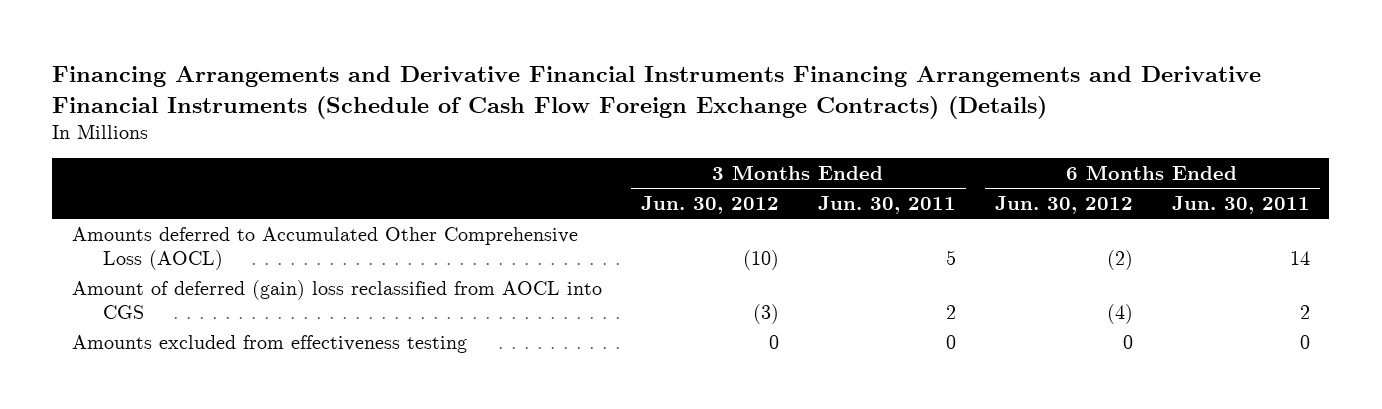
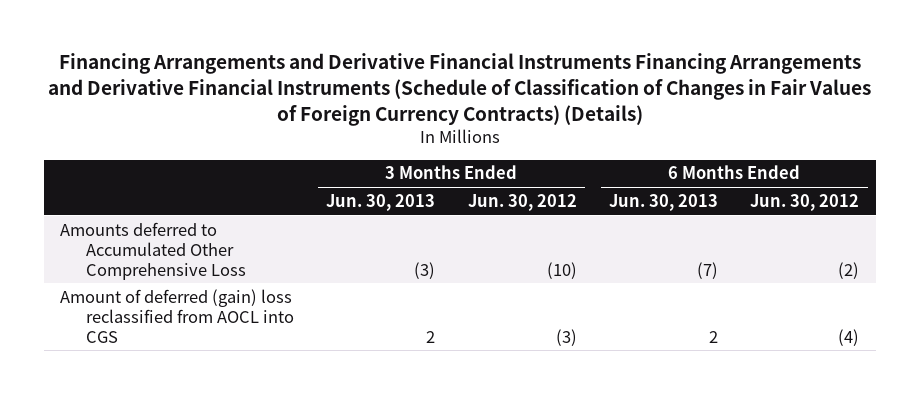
[52,66,1262,119] Financing Arrangements and Derivative Financial Instruments Financing Arrangements and Derivative Financial Instruments (Schedule of Cash Flow Foreign Exchange Contracts) (Details) -> [47,53,871,126] Financing Arrangements and Derivative Financial Instruments Financing Arrangements and Derivative Financial Instruments (Schedule of Classification of Changes in Fair Values of Foreign Currency Contracts) (Details)
[817,195,956,214] Jun. 30, 2011 -> none
[1171,195,1310,214] Jun. 30, 2011 -> none
none -> [326,193,436,211] Jun. 30, 2013
none -> [609,193,719,211] Jun. 30, 2013
[71,226,578,270] Amounts deferred to Accumulated Other Comprehensive Loss (AOCL) -> [59,221,246,280] Amounts deferred to Accumulated Other Comprehensive Loss
[71,334,467,353] Amounts excluded from effectiveness testing -> none

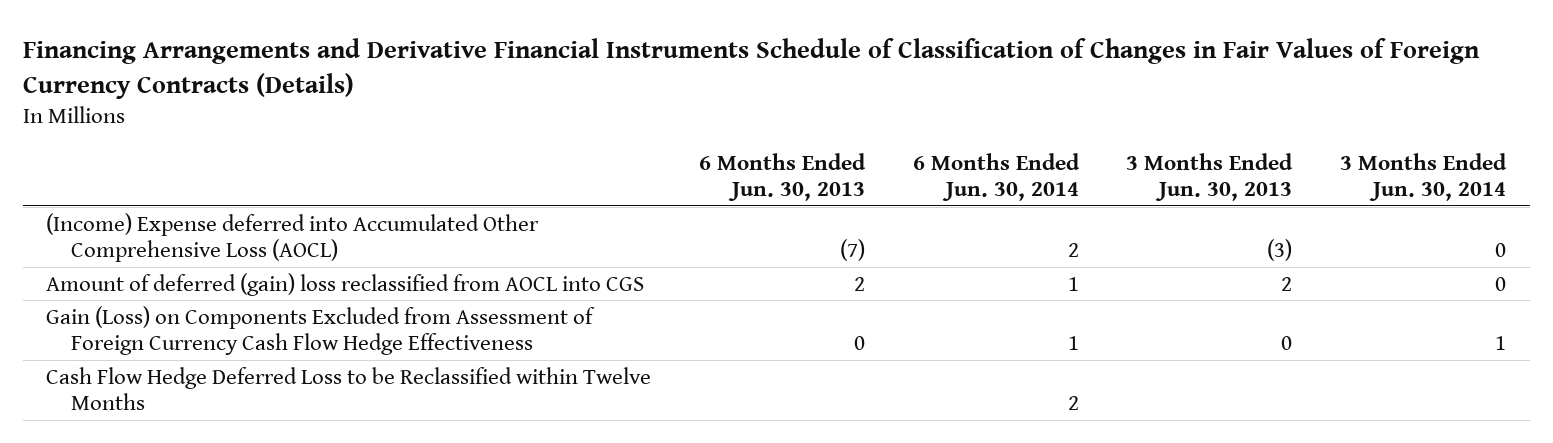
[47,53,871,126] Financing Arrangements and Derivative Financial Instruments Financing Arrangements and Derivative Financial Instruments (Schedule of Classification of Changes in Fair Values of Foreign Currency Contracts) (Details) -> [22,37,1480,99] Financing Arrangements and Derivative Financial Instruments Schedule of Classification of Changes in Fair Values of Foreign Currency Contracts (Details)
[467,193,577,211] Jun. 30, 2012 -> none
[750,193,860,211] Jun. 30, 2012 -> none
none -> [912,152,1080,202] 6 Months Ended Jun. 30, 2014
none -> [1340,152,1508,202] 3 Months Ended Jun. 30, 2014
[59,221,246,280] Amounts deferred to Accumulated Other Comprehensive Loss -> [46,212,540,263] (Income) Expense deferred into Accumulated Other Comprehensive Loss (AOCL)
none -> [46,305,596,356] Gain (Loss) on Components Excluded from Assessment of Foreign Currency Cash Flow Hedge Effectiveness
none -> [46,366,652,411] Cash Flow Hedge Deferred Loss to be Reclassified within Twelve Months

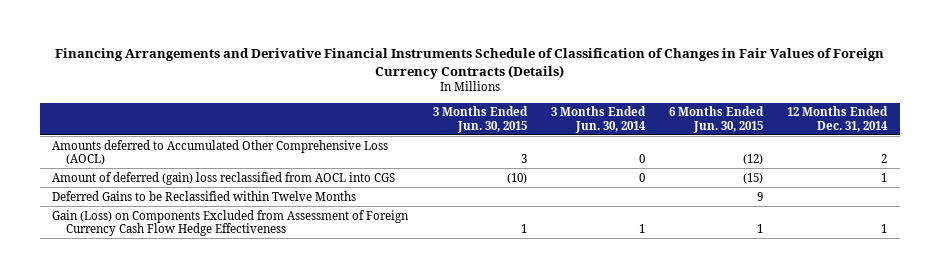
[699,152,867,202] 6 Months Ended Jun. 30, 2013 -> none
[912,152,1080,202] 6 Months Ended Jun. 30, 2014 -> none
[1126,152,1294,202] 3 Months Ended Jun. 30, 2013 -> none
none -> [432,106,528,133] 3 Months Ended Jun. 30, 2015
none -> [669,106,765,133] 6 Months Ended Jun. 30, 2015
none -> [787,106,889,132] 12 Months Ended Dec. 31, 2014
[46,212,540,263] (Income) Expense deferred into Accumulated Other Comprehensive Loss (AOCL) -> [52,139,389,165] Amounts deferred to Accumulated Other Comprehensive Loss (AOCL)
none -> [52,190,357,201] Deferred Gains to be Reclassified within Twelve Months
[46,366,652,411] Cash Flow Hedge Deferred Loss to be Reclassified within Twelve Months -> none

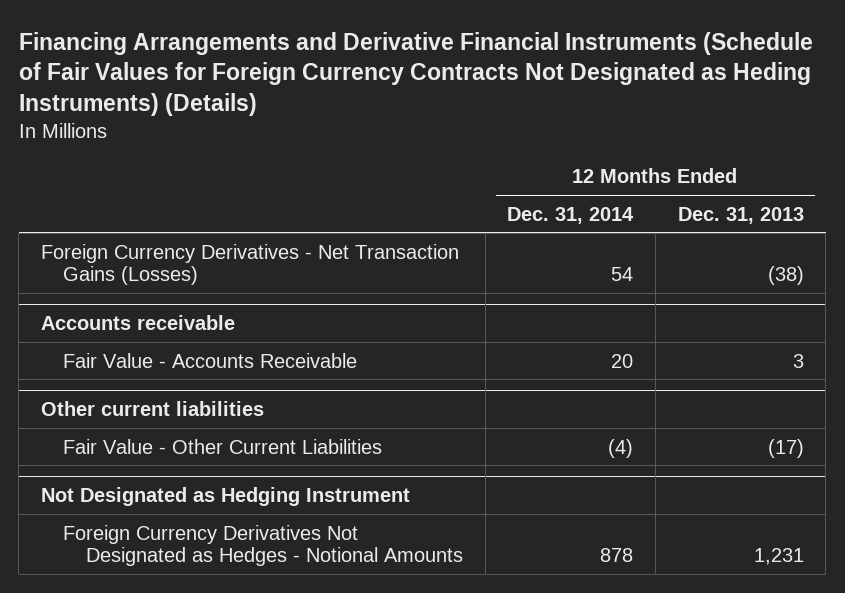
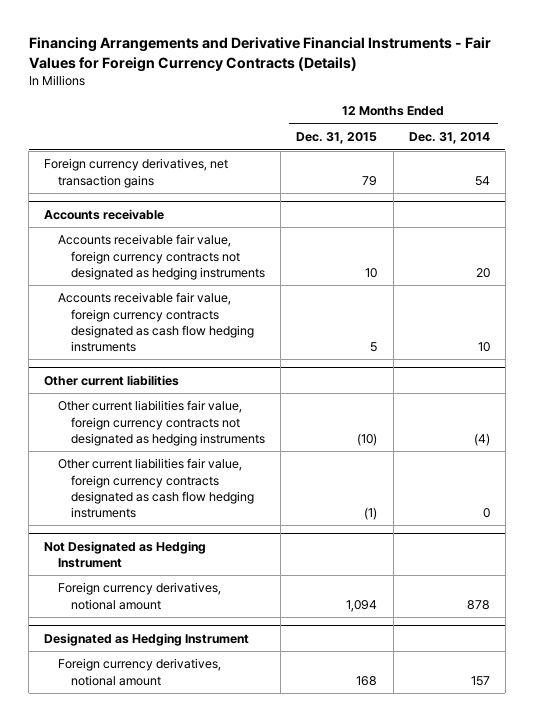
[18,31,813,117] Financing Arrangements and Derivative Financial Instruments (Schedule of Fair Values for Foreign Currency Contracts Not Designated as Heding Instruments) (Details) -> [28,37,491,72] Financing Arrangements and Derivative Financial Instruments - Fair Values for Foreign Currency Contracts (Details)
[677,206,804,224] Dec. 31, 2013 -> none
none -> [296,132,378,145] Dec. 31, 2015
[41,243,460,286] Foreign Currency Derivatives - Net Transaction Gains (Losses) -> [44,158,229,188] Foreign currency derivatives, net transaction gains
[63,352,358,368] Fair Value - Accounts Receivable -> [57,234,266,280] Accounts receivable fair value, foreign currency contracts not designated as hedging instruments
none -> [57,292,255,352] Accounts receivable fair value, foreign currency contracts designated as cash flow hedging instruments
[63,438,383,454] Fair Value - Other Current Liabilities -> [57,400,266,446] Other current liabilities fair value, foreign currency contracts not designated as hedging instruments
none -> [57,458,255,518] Other current liabilities fair value, foreign currency contracts designated as cash flow hedging instruments
[63,524,463,567] Foreign Currency Derivatives Not Designated as Hedges - Notional Amounts -> [57,582,221,610] Foreign currency derivatives, notional amount
none -> [44,632,250,646] Designated as Hedging Instrument
none -> [57,658,221,686] Foreign currency derivatives, notional amount

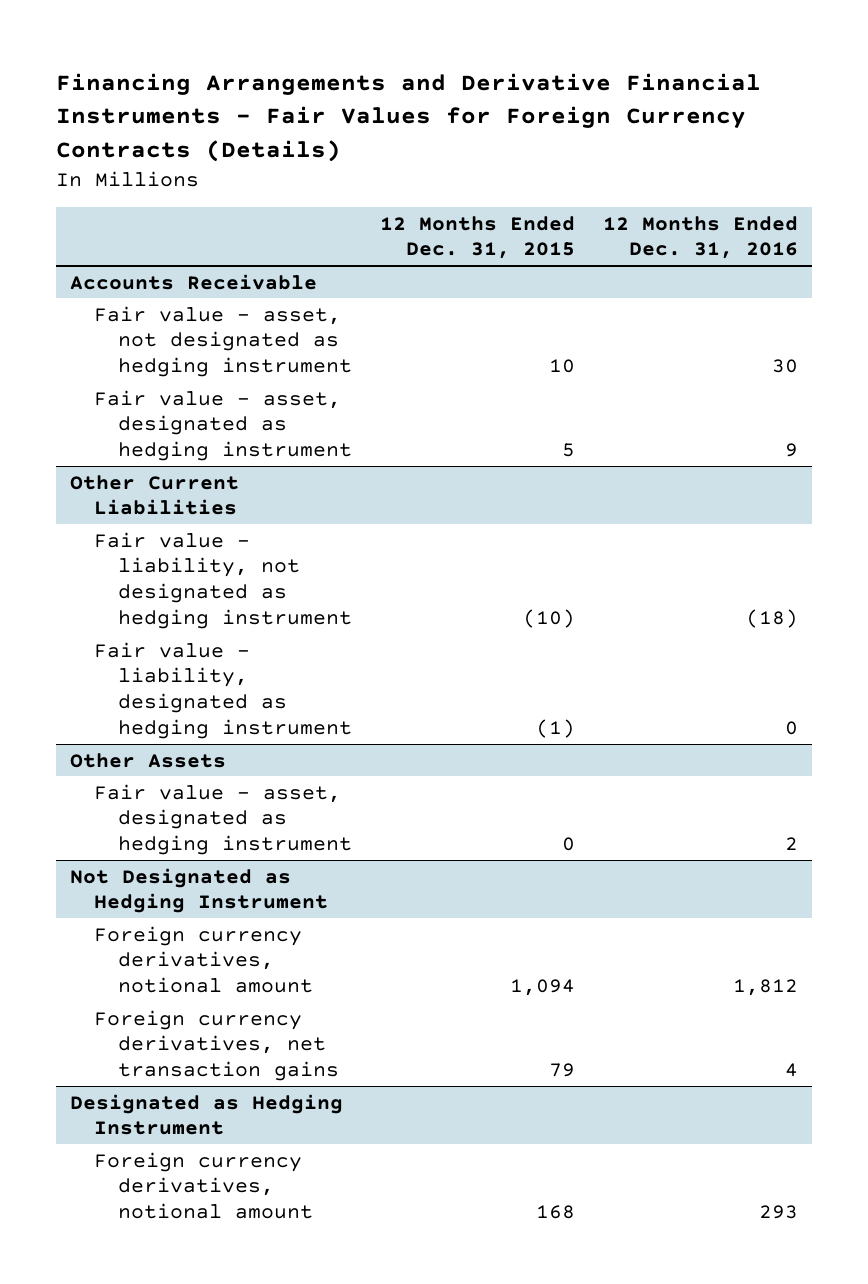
[408,132,490,145] Dec. 31, 2014 -> none
none -> [602,215,798,260] 12 Months Ended Dec. 31, 2016
[44,158,229,188] Foreign currency derivatives, net transaction gains -> none
[44,208,165,220] Accounts receivable -> [70,273,318,290] Accounts Receivable
[57,234,266,280] Accounts receivable fair value, foreign currency contracts not designated as hedging instruments -> [94,305,353,378] Fair value - asset, not designated as hedging instrument
[57,292,255,352] Accounts receivable fair value, foreign currency contracts designated as cash flow hedging instruments -> [94,389,353,462] Fair value - asset, designated as hedging instrument
[44,374,180,386] Other current liabilities -> [70,474,240,516] Other Current Liabilities
[57,400,266,446] Other current liabilities fair value, foreign currency contracts not designated as hedging instruments -> [94,531,353,629] Fair value - liability, not designated as hedging instrument
[57,458,255,518] Other current liabilities fair value, foreign currency contracts designated as cash flow hedging instruments -> [94,641,353,739] Fair value - liability, designated as hedging instrument
none -> [70,752,227,768] Other Assets
none -> [94,783,353,856] Fair value - asset, designated as hedging instrument
none -> [94,1009,340,1082] Foreign currency derivatives, net transaction gains

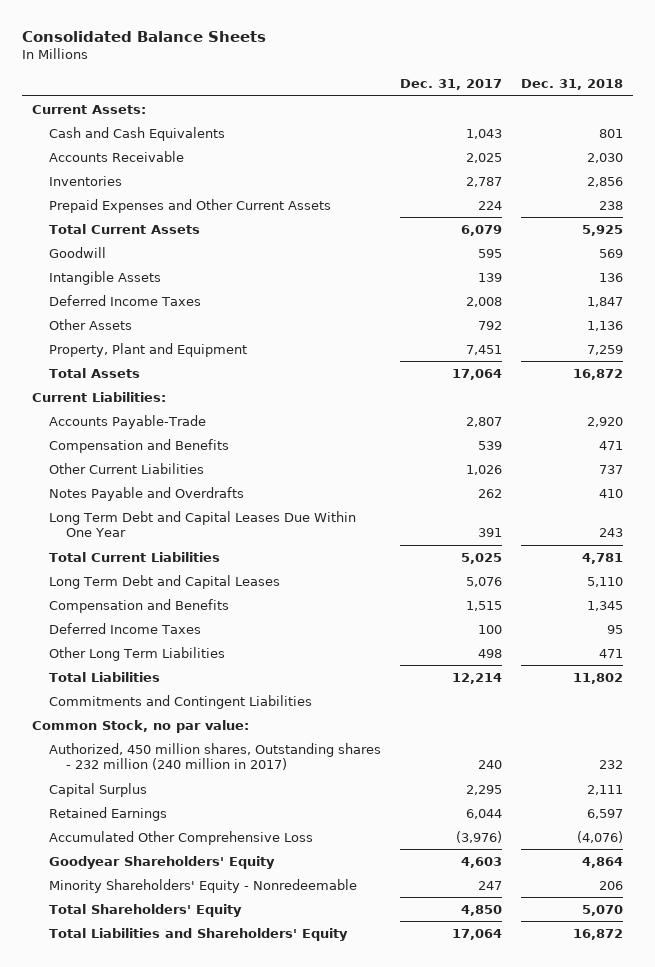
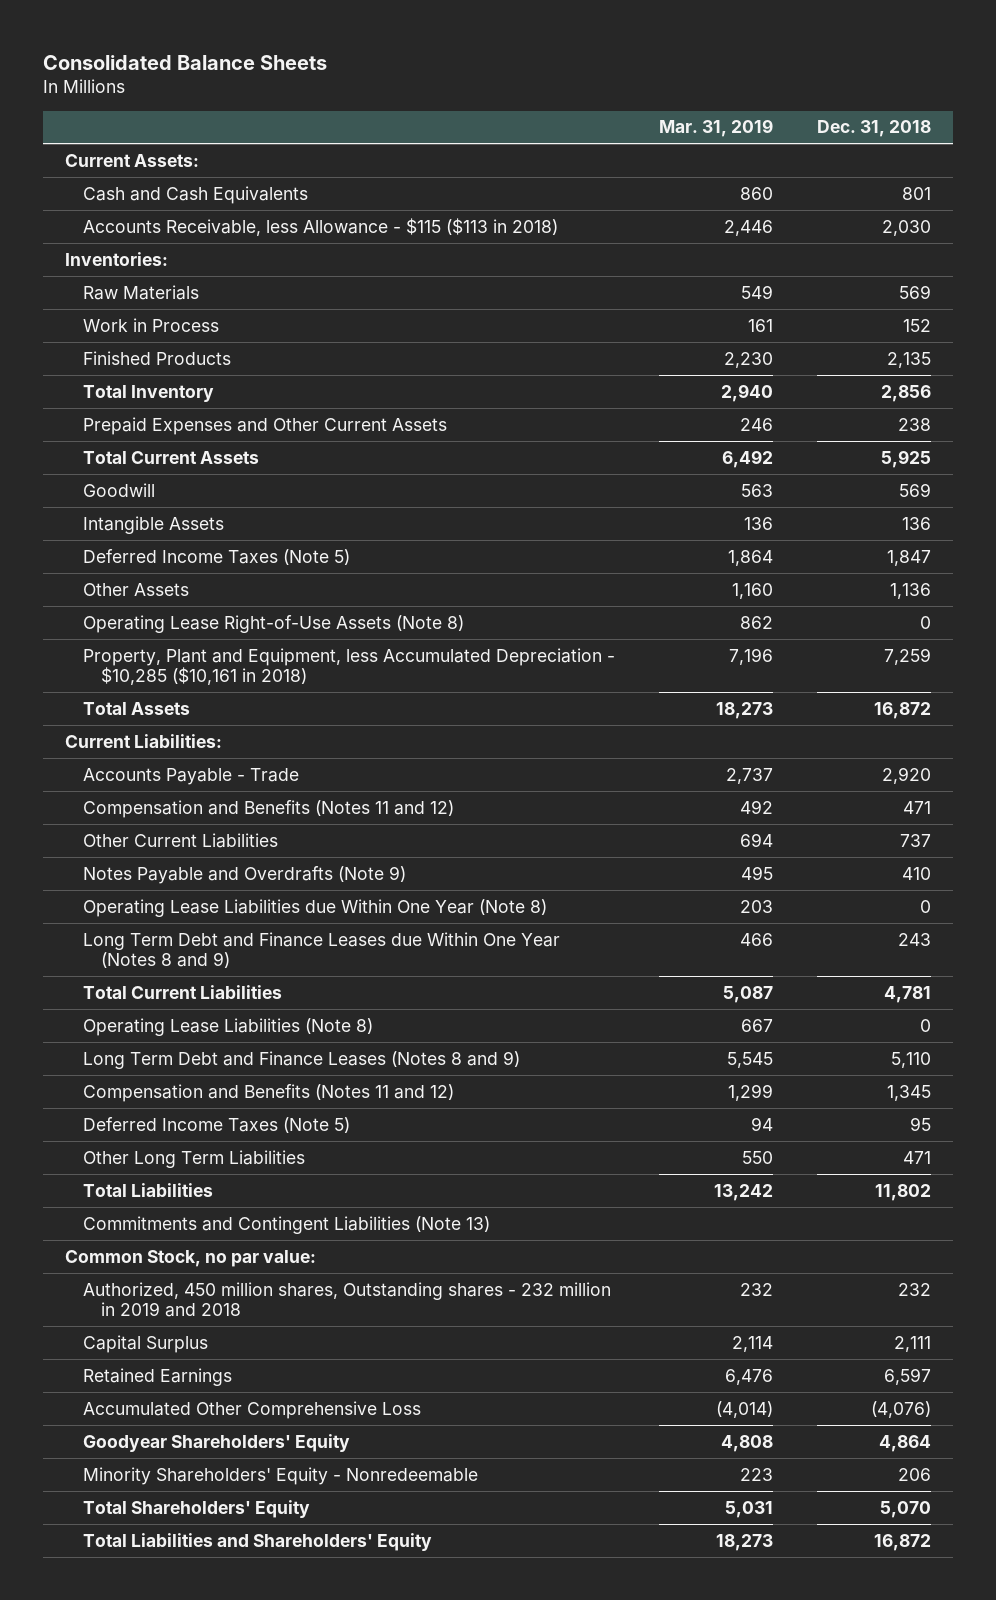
[400,79,503,91] Dec. 31, 2017 -> none
none -> [658,119,773,138] Mar. 31, 2019
[48,150,184,162] Accounts Receivable -> [82,217,558,236] Accounts Receivable, less Allowance - $115 ($113 in 2018)
none -> [64,251,168,266] Inventories:
none -> [82,284,199,300] Raw Materials
none -> [82,317,219,332] Work in Process
none -> [82,350,231,365] Finished Products
[48,175,122,186] Inventories -> [82,384,214,402] Total Inventory
[48,294,201,306] Deferred Income Taxes -> [82,548,350,565] Deferred Income Taxes (Note 5)
none -> [82,614,464,633] Operating Lease Right-of-Use Assets (Note 8)
[48,342,247,357] Property, Plant and Equipment -> [82,647,615,685] Property, Plant and Equipment, less Accumulated Depreciation - $10,285 ($10,161 in 2018)
[48,414,206,429] Accounts Payable-Trade -> [82,767,299,785] Accounts Payable - Trade
[48,438,229,453] Compensation and Benefits -> [82,799,454,818] Compensation and Benefits (Notes 11 and 12)
[48,486,244,501] Notes Payable and Overdrafts -> [82,865,406,884] Notes Payable and Overdrafts (Note 9)
none -> [82,898,547,917] Operating Lease Liabilities due Within One Year (Note 8)
[48,510,356,538] Long Term Debt and Capital Leases Due Within One Year -> [82,931,560,968] Long Term Debt and Finance Leases due Within One Year (Notes 8 and 9)
none -> [82,1017,373,1036] Operating Lease Liabilities (Note 8)
[48,574,280,589] Long Term Debt and Capital Leases -> [82,1050,520,1069] Long Term Debt and Finance Leases (Notes 8 and 9)
[48,598,229,613] Compensation and Benefits -> [82,1083,454,1102] Compensation and Benefits (Notes 11 and 12)
[48,622,201,634] Deferred Income Taxes -> [82,1116,350,1133] Deferred Income Taxes (Note 5)
[48,694,312,709] Commitments and Contingent Liabilities -> [82,1215,490,1234] Commitments and Contingent Liabilities (Note 13)
[48,742,381,771] Authorized, 450 million shares, Outstanding shares - 232 million (240 million in 2017) -> [82,1281,611,1317] Authorized, 450 million shares, Outstanding shares - 232 million in 2019 and 2018

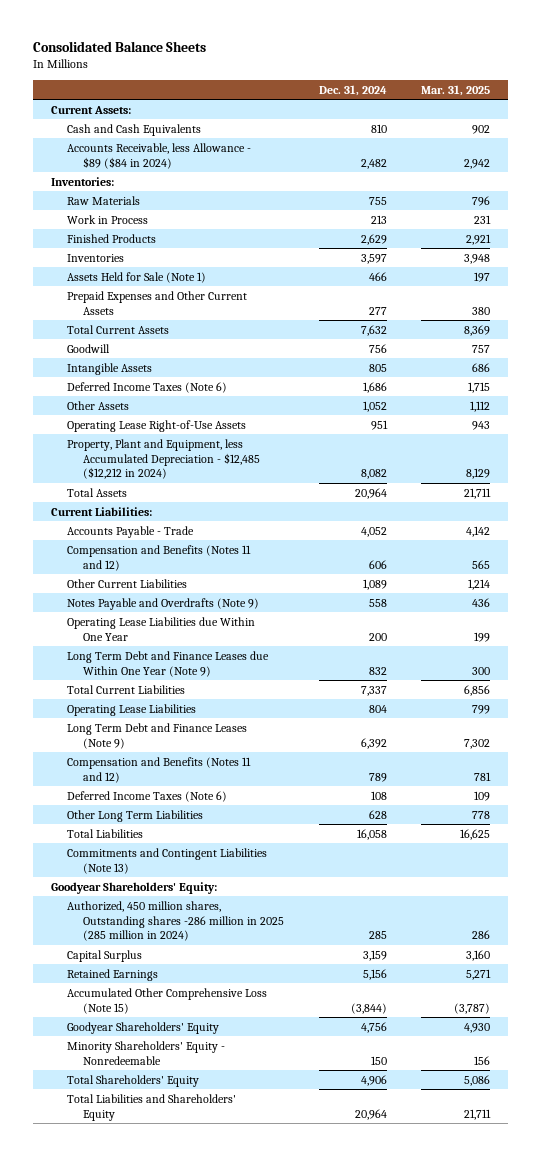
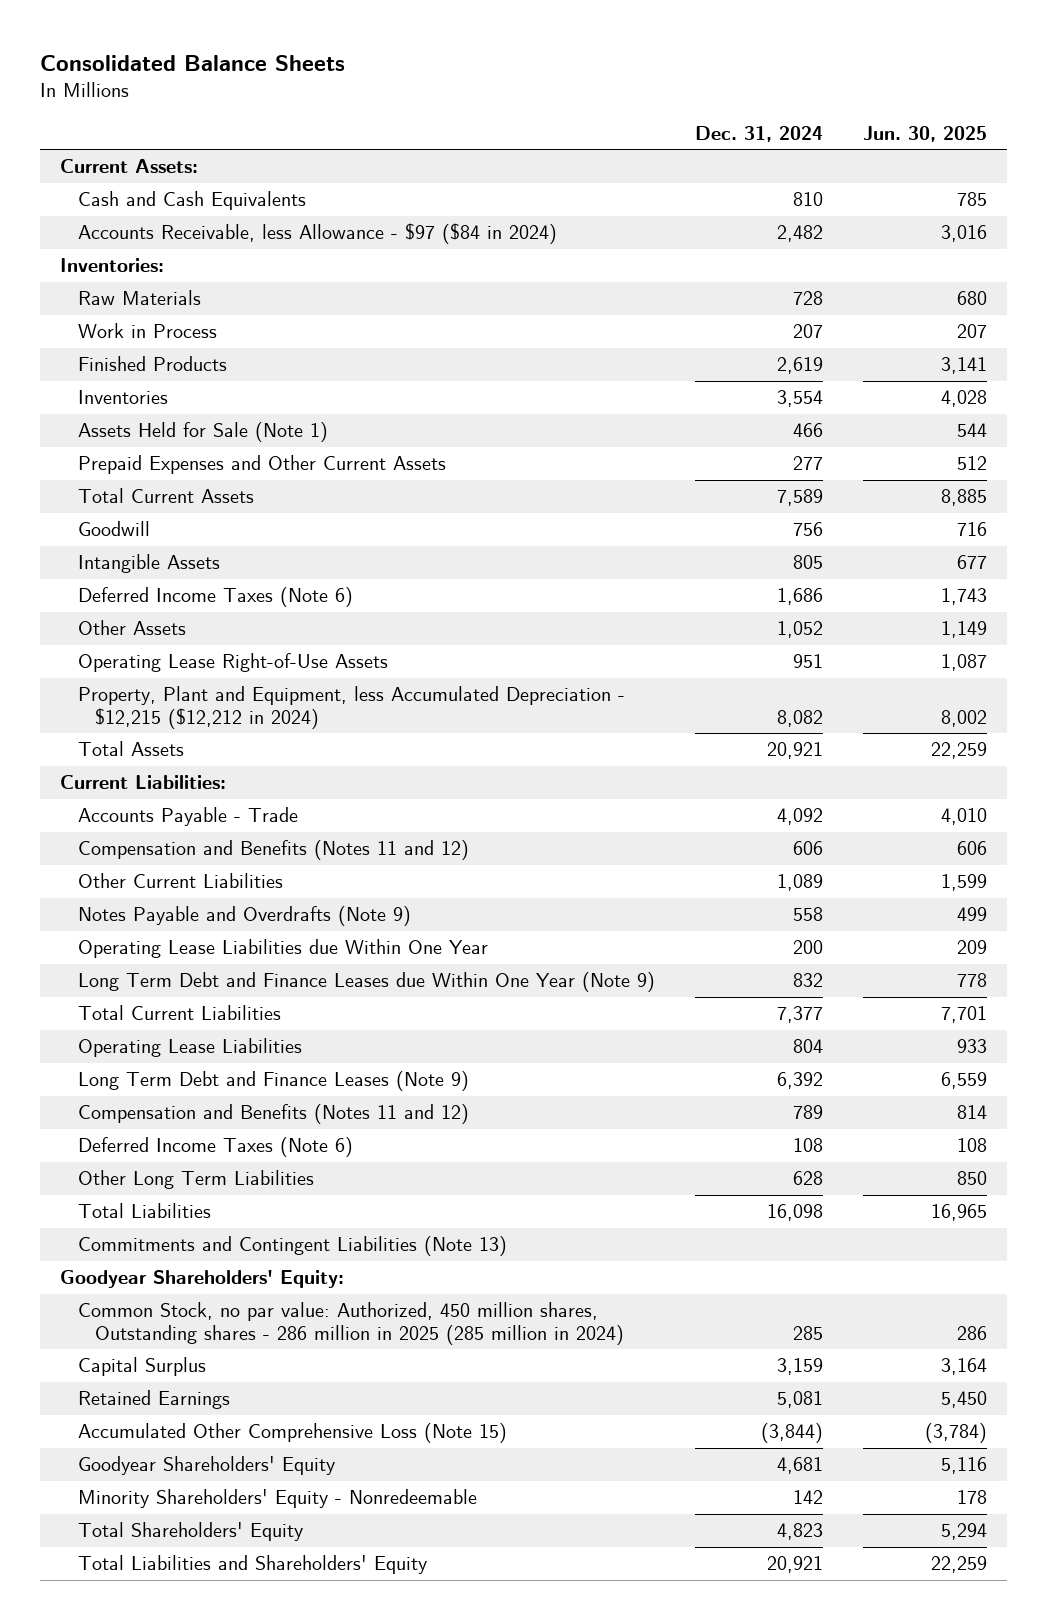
[421,84,491,96] Mar. 31, 2025 -> none
none -> [863,125,988,142] Jun. 30, 2025
[66,142,251,169] Accounts Receivable, less Allowance - $89 ($84 in 2024) -> [77,223,557,245] Accounts Receivable, less Allowance - $97 ($84 in 2024)
[368,196,387,205] 755 -> [792,291,823,306] 728
[370,214,387,224] 213 -> [792,324,823,339] 207
[360,233,387,245] 2,629 -> [776,357,823,375] 2,619
[360,253,387,264] 3,597 -> [776,390,823,408] 3,554
[360,324,387,336] 7,632 -> [776,489,823,507] 7,589
[66,438,260,480] Property, Plant and Equipment, less Accumulated Depreciation - $12,485 ($12,212 in 2024) -> [77,686,625,729] Property, Plant and Equipment, less Accumulated Depreciation - $12,215 ($12,212 in 2024)
[354,487,387,499] 20,964 -> [766,742,823,760] 20,921
[360,526,387,537] 4,052 -> [776,808,823,826] 4,092
[360,685,387,696] 7,337 -> [776,1006,823,1024] 7,377
[356,828,387,840] 16,058 -> [766,1204,823,1222] 16,098
[66,900,284,942] Authorized, 450 million shares, Outstanding shares -286 million in 2025 (285 million in 2024) -> [77,1302,624,1345] Common Stock, no par value: Authorized, 450 million shares, Outstanding shares - 286 million in 2025 (285 million in 2024)
[362,968,387,980] 5,156 -> [776,1391,823,1409] 5,081
[360,1021,387,1033] 4,756 -> [776,1457,823,1475] 4,681
[370,1055,387,1065] 150 -> [792,1490,823,1505] 142
[360,1074,387,1086] 4,906 -> [776,1523,823,1541] 4,823
[354,1108,387,1120] 20,964 -> [766,1556,823,1574] 20,921

